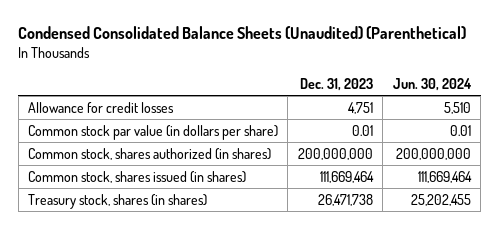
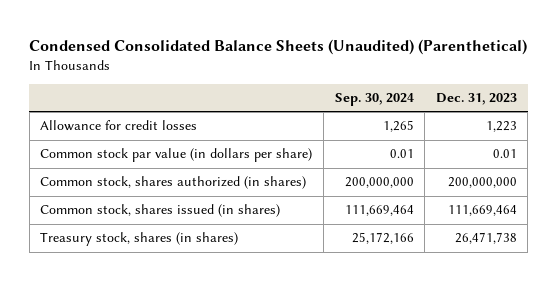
[392,77,472,91] Jun. 30, 2024 -> none
none -> [334,92,414,106] Sep. 30, 2024
[347,101,373,114] 4,751 -> [485,121,517,133] 1,223

